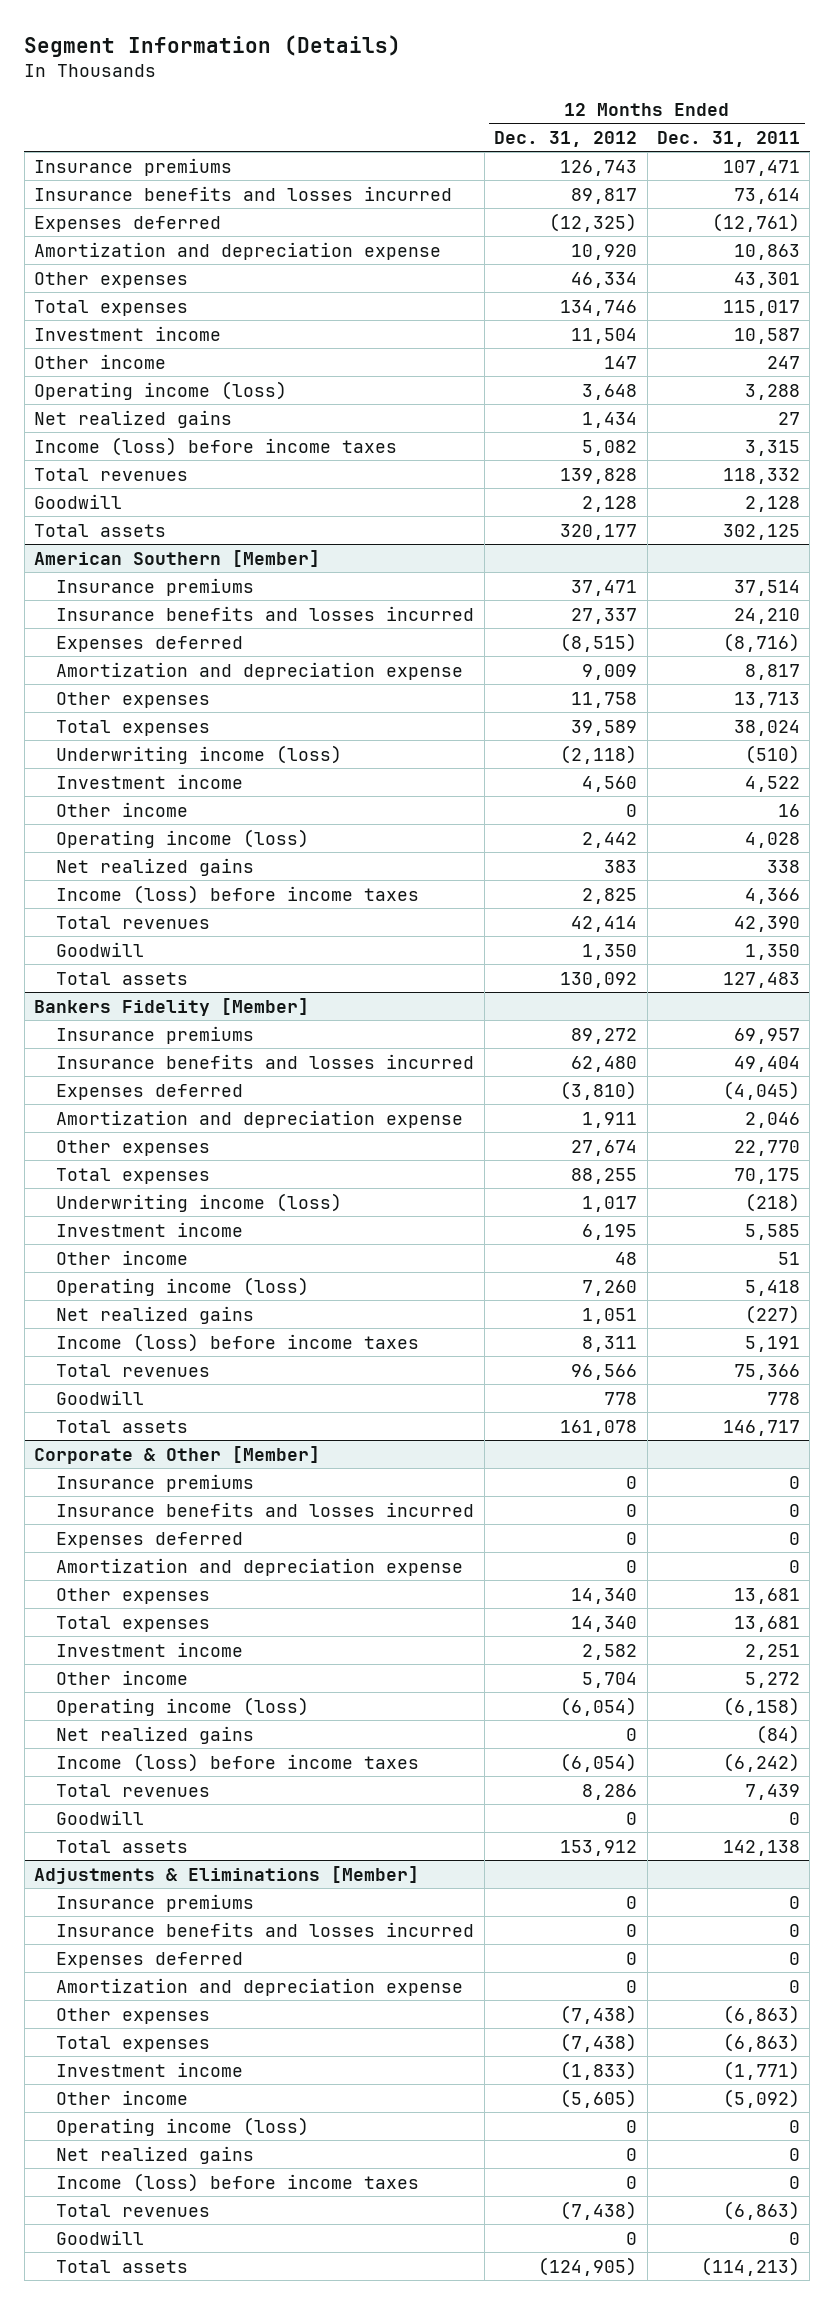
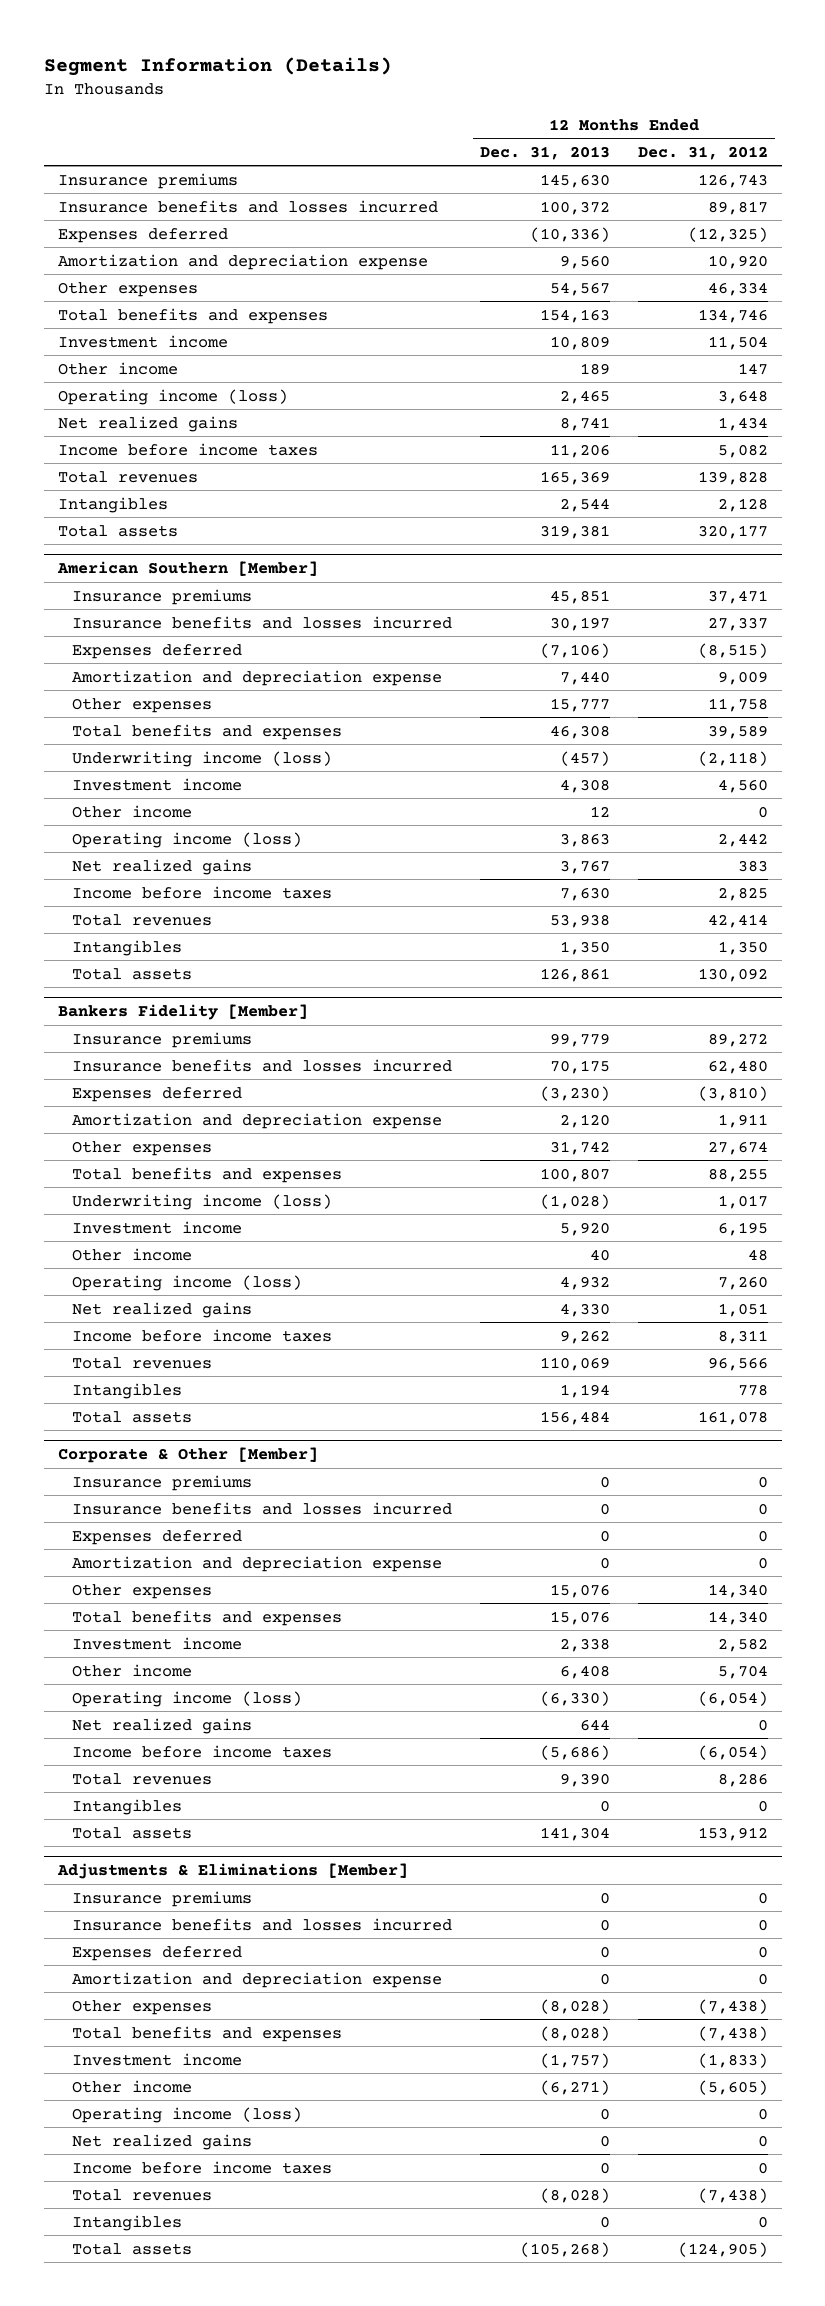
[656,131,800,148] Dec. 31, 2011 -> none
none -> [480,145,611,160] Dec. 31, 2013
[34,299,189,316] Total expenses -> [57,307,328,324] Total benefits and expenses
[34,436,398,456] Income (loss) before income taxes -> [57,442,318,456] Income before income taxes
[34,493,123,509] Goodwill -> [57,496,168,513] Intangibles
[56,719,211,736] Total expenses -> [72,723,343,740] Total benefits and expenses
[56,884,420,904] Income (loss) before income taxes -> [72,885,333,899] Income before income taxes
[56,941,145,957] Goodwill -> [72,939,183,956] Intangibles
[56,1167,211,1184] Total expenses -> [72,1166,343,1183] Total benefits and expenses
[56,1332,420,1352] Income (loss) before income taxes -> [72,1328,333,1342] Income before income taxes
[56,1389,145,1405] Goodwill -> [72,1382,183,1399] Intangibles
[56,1615,211,1632] Total expenses -> [72,1609,343,1626] Total benefits and expenses
[56,1752,420,1772] Income (loss) before income taxes -> [72,1744,333,1758] Income before income taxes
[56,1809,145,1825] Goodwill -> none
none -> [72,1798,183,1815] Intangibles
[56,2035,211,2052] Total expenses -> [72,2025,343,2042] Total benefits and expenses
[56,2172,420,2192] Income (loss) before income taxes -> [72,2160,333,2174] Income before income taxes
[56,2229,145,2245] Goodwill -> none
none -> [72,2214,183,2231] Intangibles

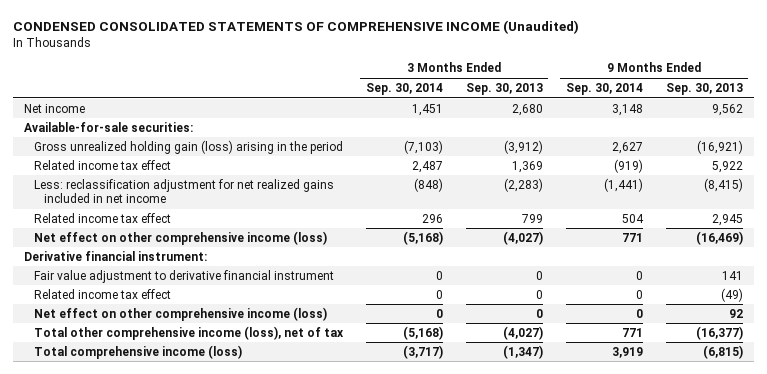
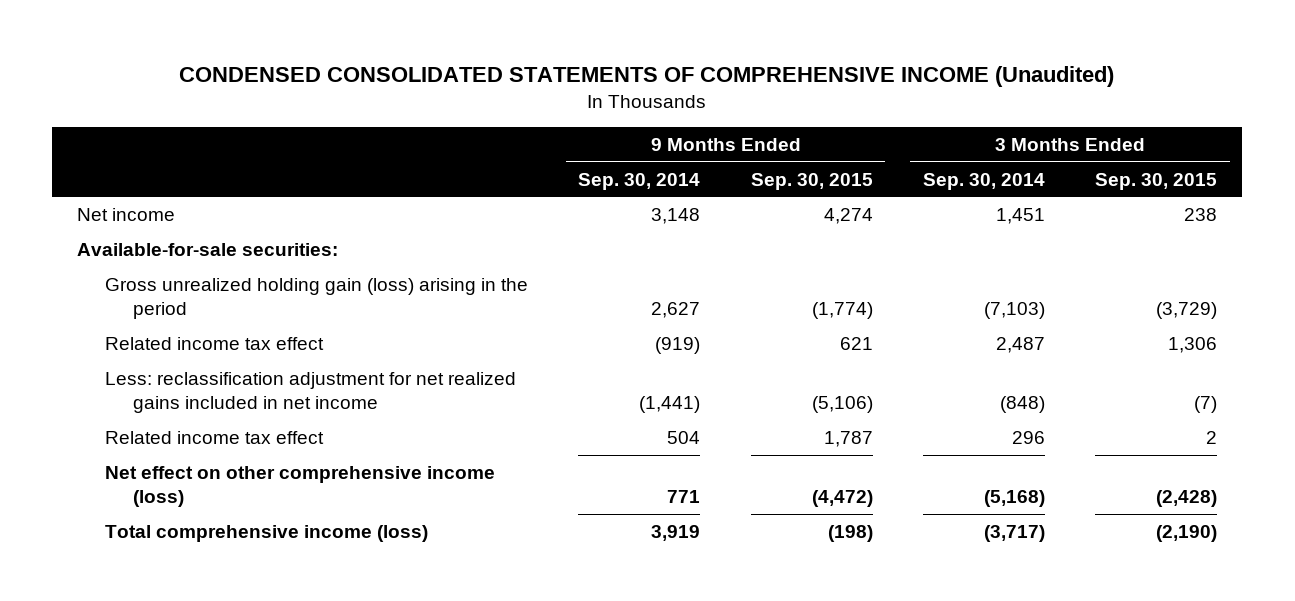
[465,82,543,95] Sep. 30, 2013 -> none
[665,82,743,95] Sep. 30, 2013 -> none
none -> [750,172,873,190] Sep. 30, 2015
none -> [1095,172,1218,190] Sep. 30, 2015
[24,250,208,261] Derivative financial instrument: -> none
[33,269,334,283] Fair value adjustment to derivative financial instrument -> none
[33,288,171,299] Related income tax effect -> none
[33,306,327,321] Net effect on other comprehensive income (loss) -> none
[33,325,344,340] Total other comprehensive income (loss), net of tax -> none

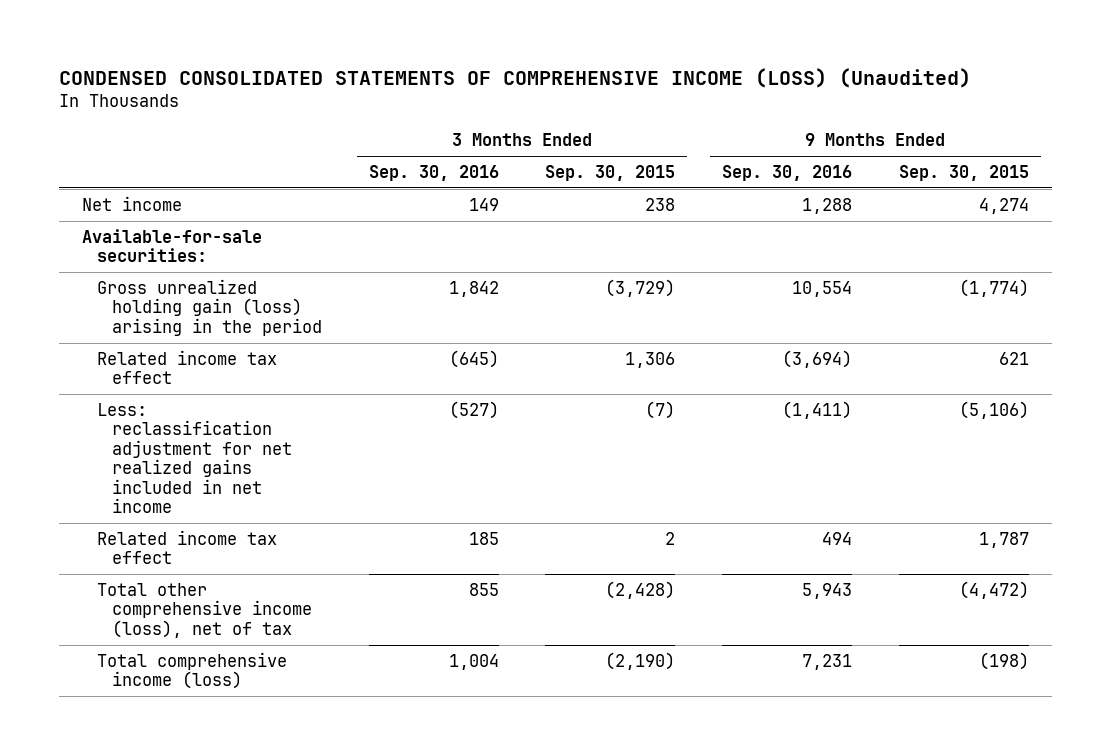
[179,66,1115,88] CONDENSED CONSOLIDATED STATEMENTS OF COMPREHENSIVE INCOME (Unaudited) -> [58,67,971,88] CONDENSED CONSOLIDATED STATEMENTS OF COMPREHENSIVE INCOME (LOSS) (Unaudited)
[578,172,701,190] Sep. 30, 2014 -> none
[922,172,1045,190] Sep. 30, 2014 -> none
none -> [368,165,499,182] Sep. 30, 2016
none -> [722,165,853,182] Sep. 30, 2016
[105,465,496,508] Net effect on other comprehensive income (loss) -> [97,583,313,638] Total other comprehensive income (loss), net of tax

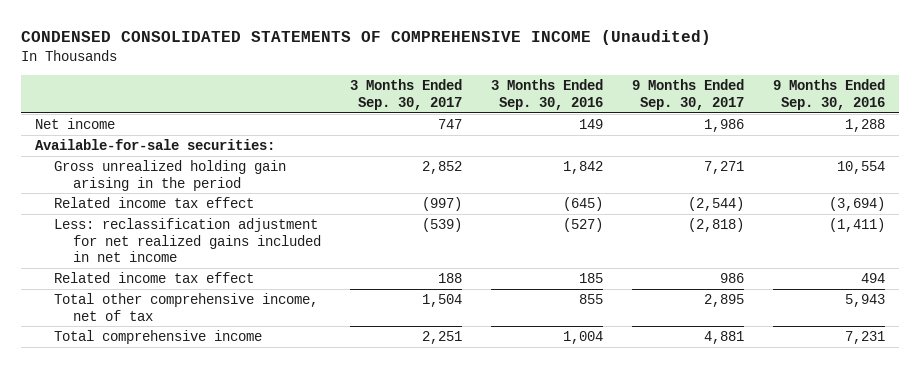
[58,67,971,88] CONDENSED CONSOLIDATED STATEMENTS OF COMPREHENSIVE INCOME (LOSS) (Unaudited) -> [20,30,711,46] CONDENSED CONSOLIDATED STATEMENTS OF COMPREHENSIVE INCOME (Unaudited)
[545,165,676,182] Sep. 30, 2015 -> none
[898,165,1029,182] Sep. 30, 2015 -> none
none -> [349,79,462,110] 3 Months Ended Sep. 30, 2017
none -> [631,79,744,110] 9 Months Ended Sep. 30, 2017
[97,279,323,336] Gross unrealized holding gain (loss) arising in the period -> [54,159,287,191] Gross unrealized holding gain arising in the period
[97,583,313,638] Total other comprehensive income (loss), net of tax -> [54,292,319,321] Total other comprehensive income, net of tax
[97,652,288,690] Total comprehensive income (loss) -> [54,329,263,344] Total comprehensive income

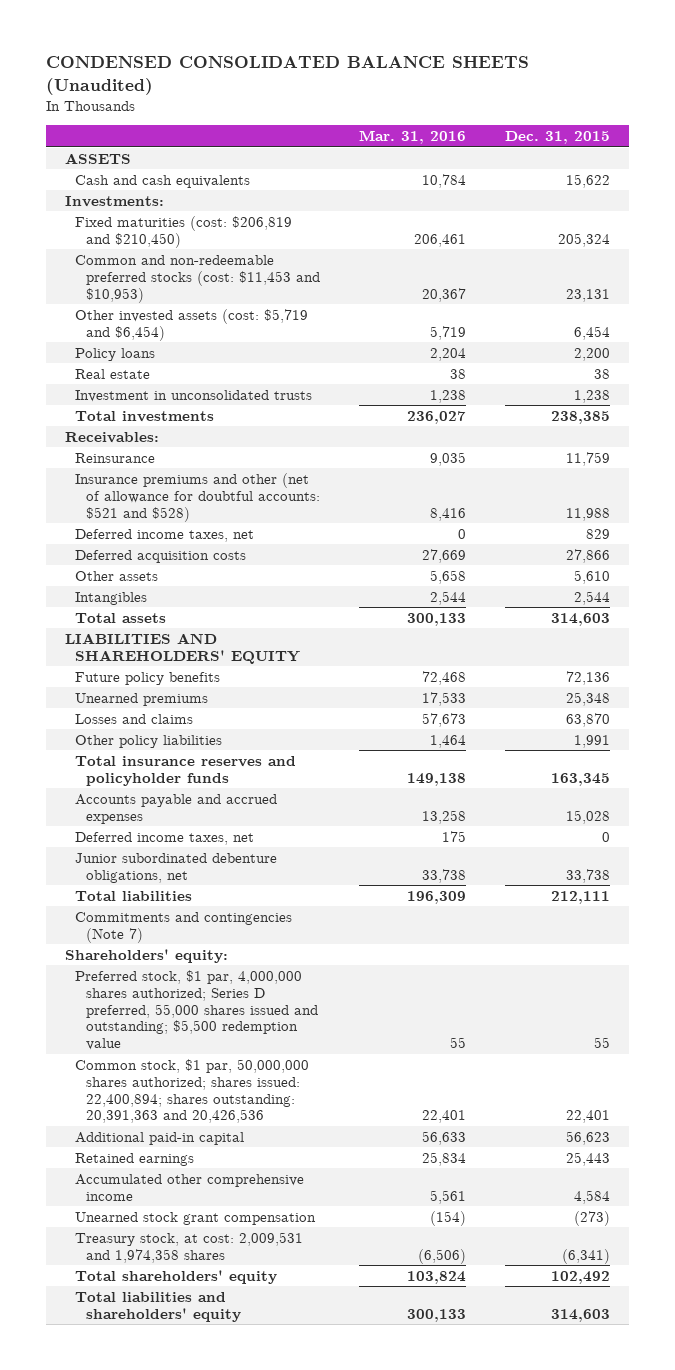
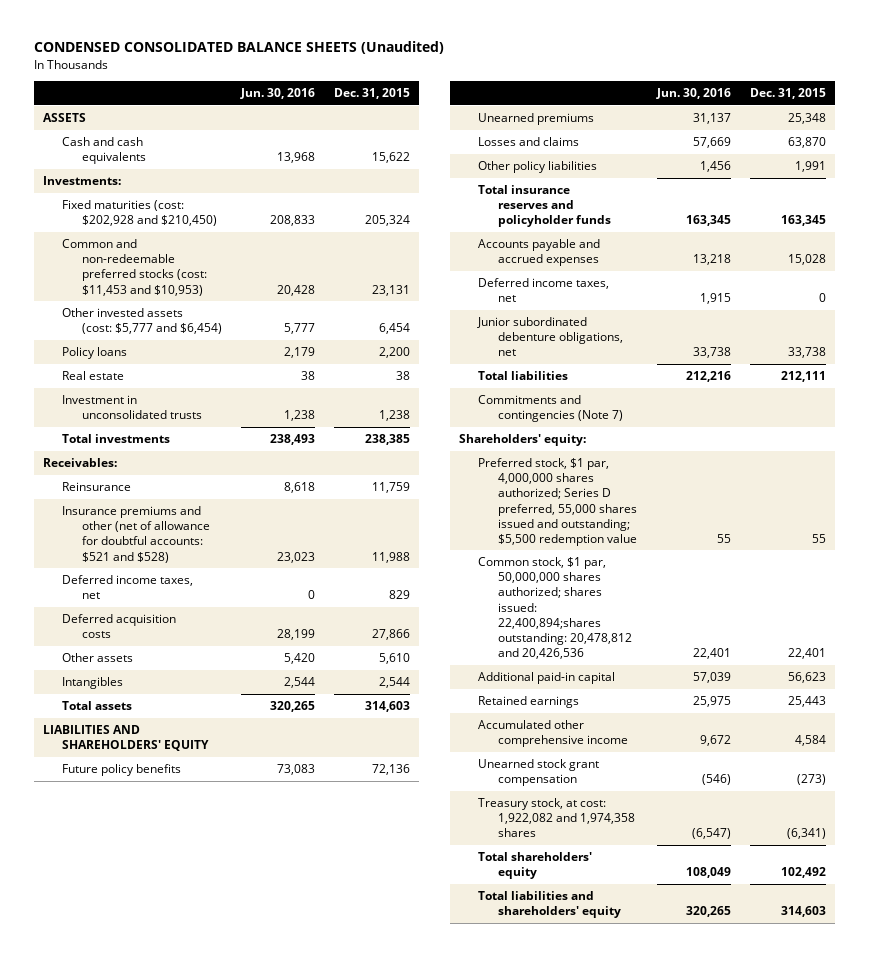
[358,129,466,144] Mar. 31, 2016 -> none
none -> [239,88,315,100] Jun. 30, 2016
[75,215,293,248] Fixed maturities (cost: $206,819 and $210,450) -> [62,200,217,227] Fixed maturities (cost: $202,928 and $210,450)
[75,308,309,341] Other invested assets (cost: $5,719 and $6,454) -> [62,308,222,335] Other invested assets (cost: $5,777 and $6,454)
[75,1058,310,1124] Common stock, $1 par, 50,000,000 shares authorized; shares issued: 22,400,894; shares outstanding: 20,391,363 and 20,426,536 -> [478,557,632,659] Common stock, $1 par, 50,000,000 shares authorized; shares issued: 22,400,894;shares outstanding: 20,478,812 and 20,426,536
[75,1231,304,1263] Treasury stock, at cost: 2,009,531 and 1,974,358 shares -> [478,798,635,838] Treasury stock, at cost: 1,922,082 and 1,974,358 shares

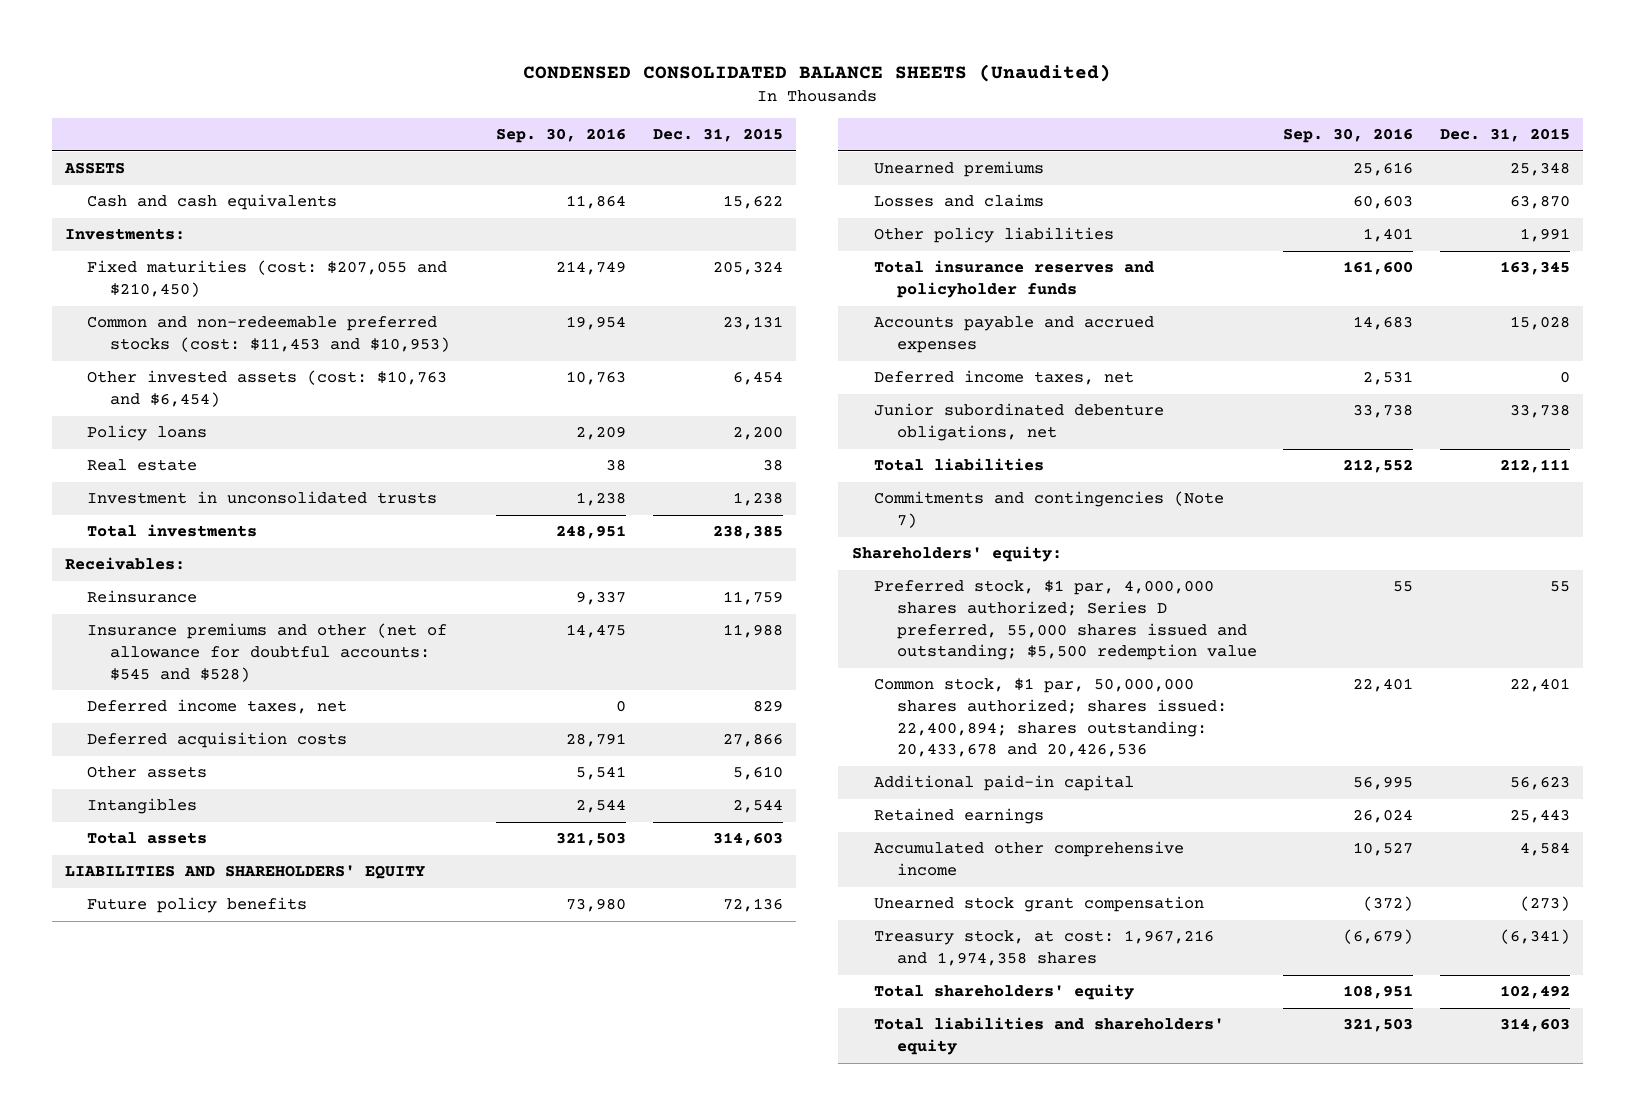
[239,88,315,100] Jun. 30, 2016 -> none
none -> [496,128,627,144] Sep. 30, 2016
[62,200,217,227] Fixed maturities (cost: $202,928 and $210,450) -> [87,260,448,298] Fixed maturities (cost: $207,055 and $210,450)
[62,308,222,335] Other invested assets (cost: $5,777 and $6,454) -> [87,370,448,408] Other invested assets (cost: $10,763 and $6,454)
[62,506,210,563] Insurance premiums and other (net of allowance for doubtful accounts: $521 and $528) -> [87,623,448,682] Insurance premiums and other (net of allowance for doubtful accounts: $545 and $528)
[478,557,632,659] Common stock, $1 par, 50,000,000 shares authorized; shares issued: 22,400,894;shares outstanding: 20,478,812 and 20,426,536 -> [874,678,1227,758] Common stock, $1 par, 50,000,000 shares authorized; shares issued: 22,400,894; shares outstanding: 20,433,678 and 20,426,536
[478,798,635,838] Treasury stock, at cost: 1,922,082 and 1,974,358 shares -> [874,930,1215,967] Treasury stock, at cost: 1,967,216 and 1,974,358 shares

